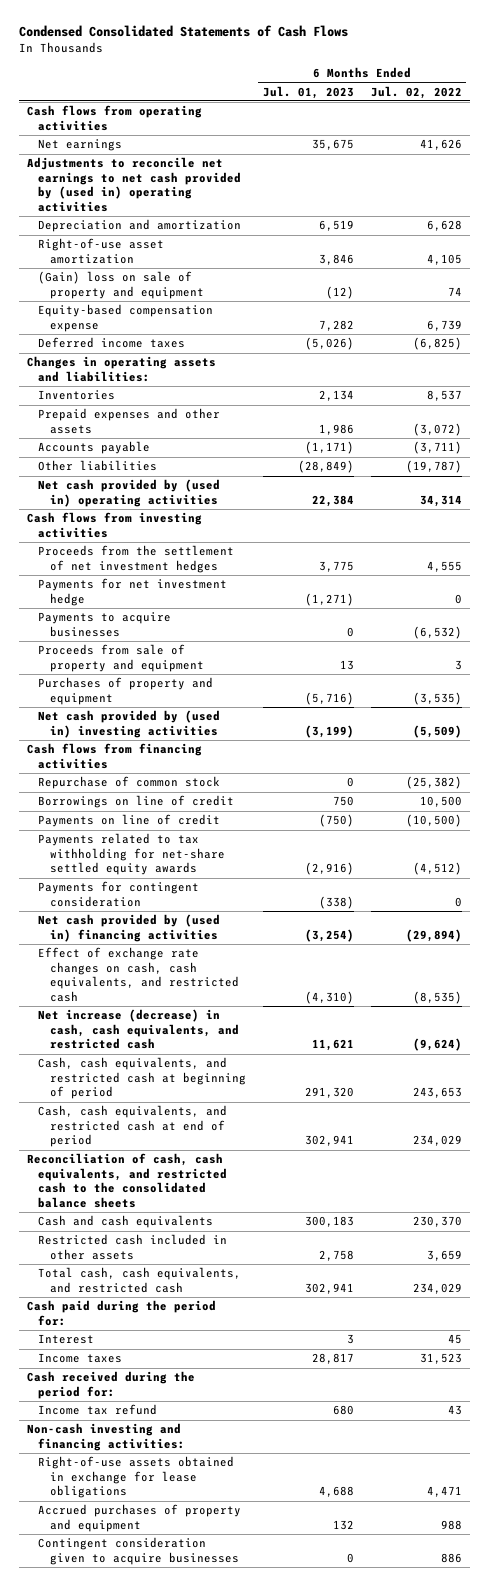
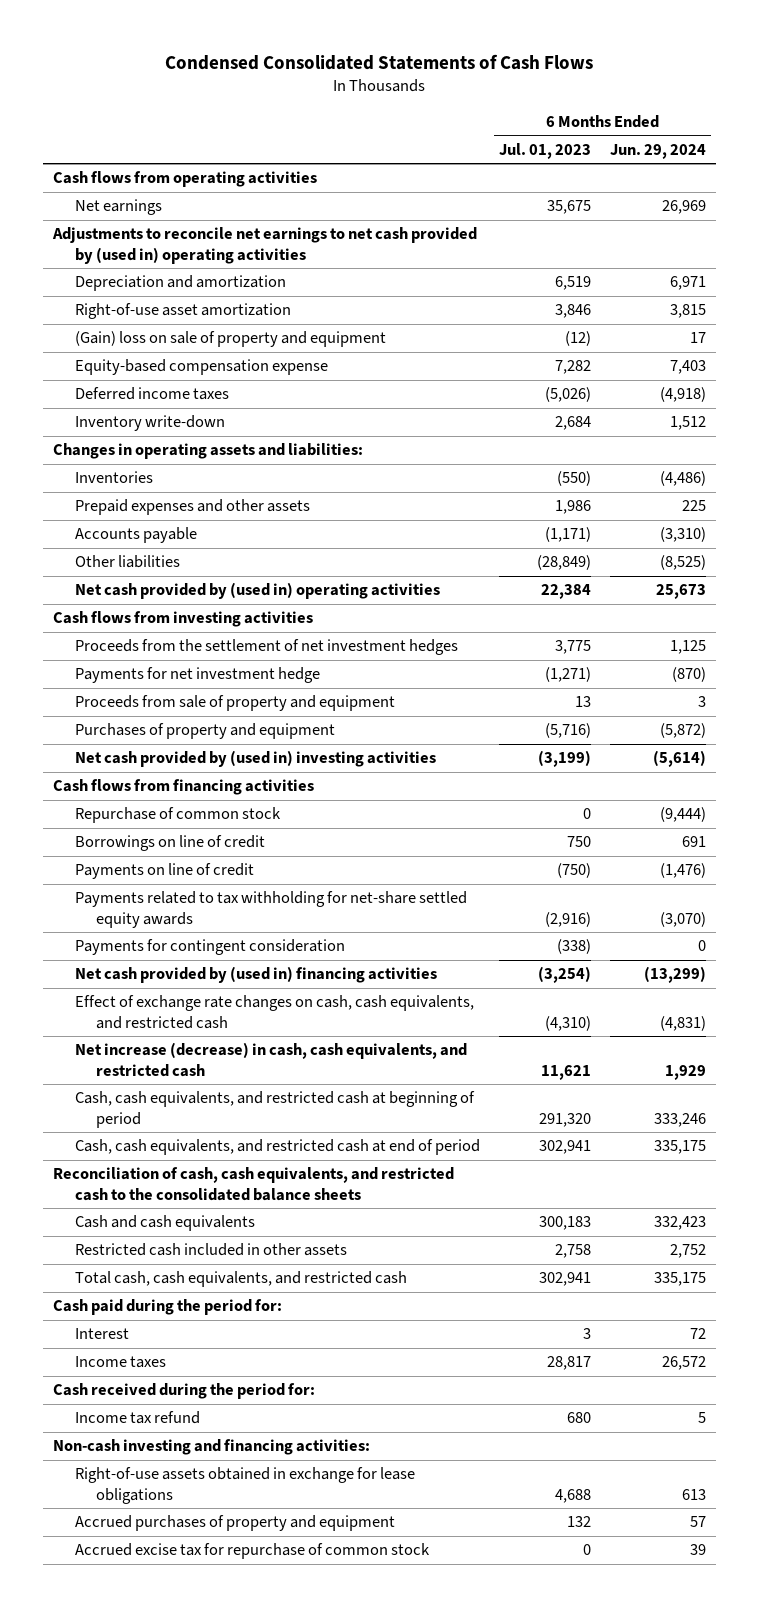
[370,85,462,99] Jul. 02, 2022 -> none
none -> [610,143,707,159] Jun. 29, 2024
none -> [74,415,225,432] Inventory write-down
[318,390,354,402] 2,134 -> [556,471,591,487] (550)
[38,612,172,637] Payments to acquire businesses -> none
[38,1537,239,1565] Contingent consideration given to acquire businesses -> none
none -> [74,1543,430,1560] Accrued excise tax for repurchase of common stock

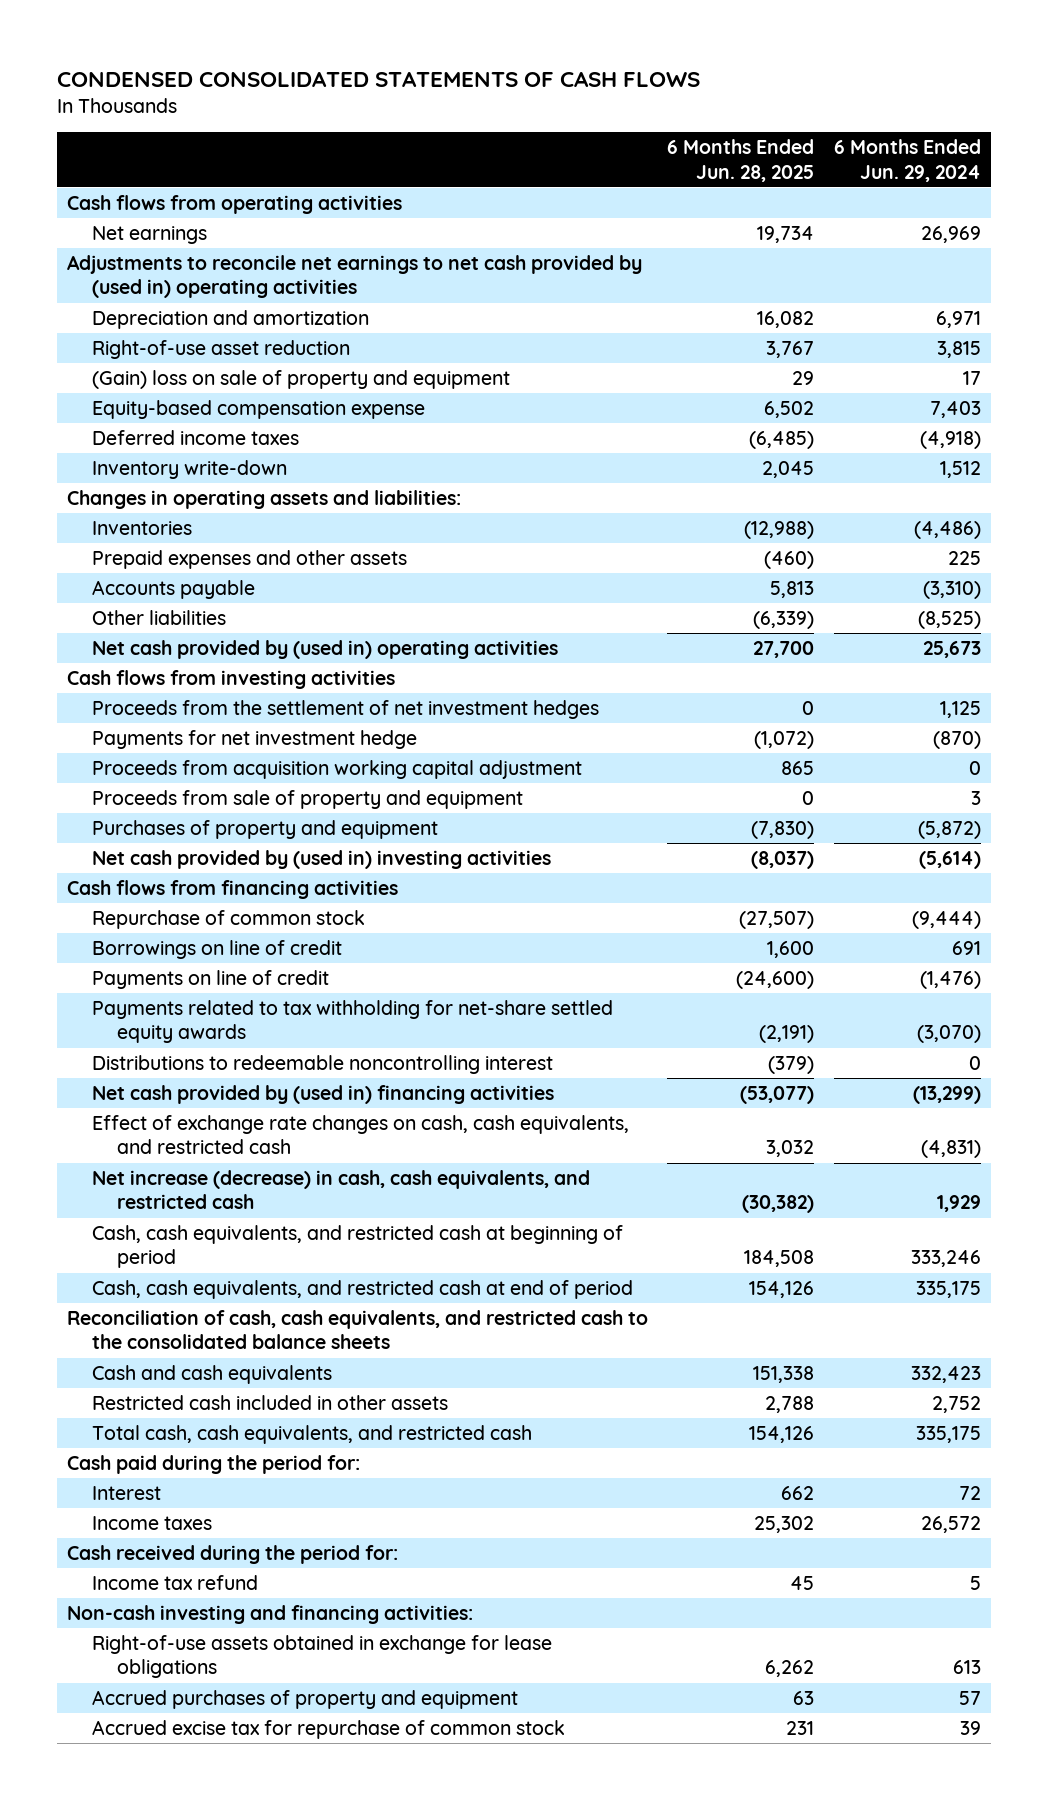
[165,53,594,70] Condensed Consolidated Statements of Cash Flows -> [56,70,700,87] CONDENSED CONSOLIDATED STATEMENTS OF CASH FLOWS
[498,142,591,159] Jul. 01, 2023 -> none
none -> [667,139,815,182] 6 Months Ended Jun. 28, 2025
[74,303,291,320] Right-of-use asset amortization -> [91,340,350,360] Right-of-use asset reduction
none -> [91,760,582,780] Proceeds from acquisition working capital adjustment
[74,939,345,956] Payments for contingent consideration -> none
none -> [91,1055,553,1075] Distributions to redeemable noncontrolling interest

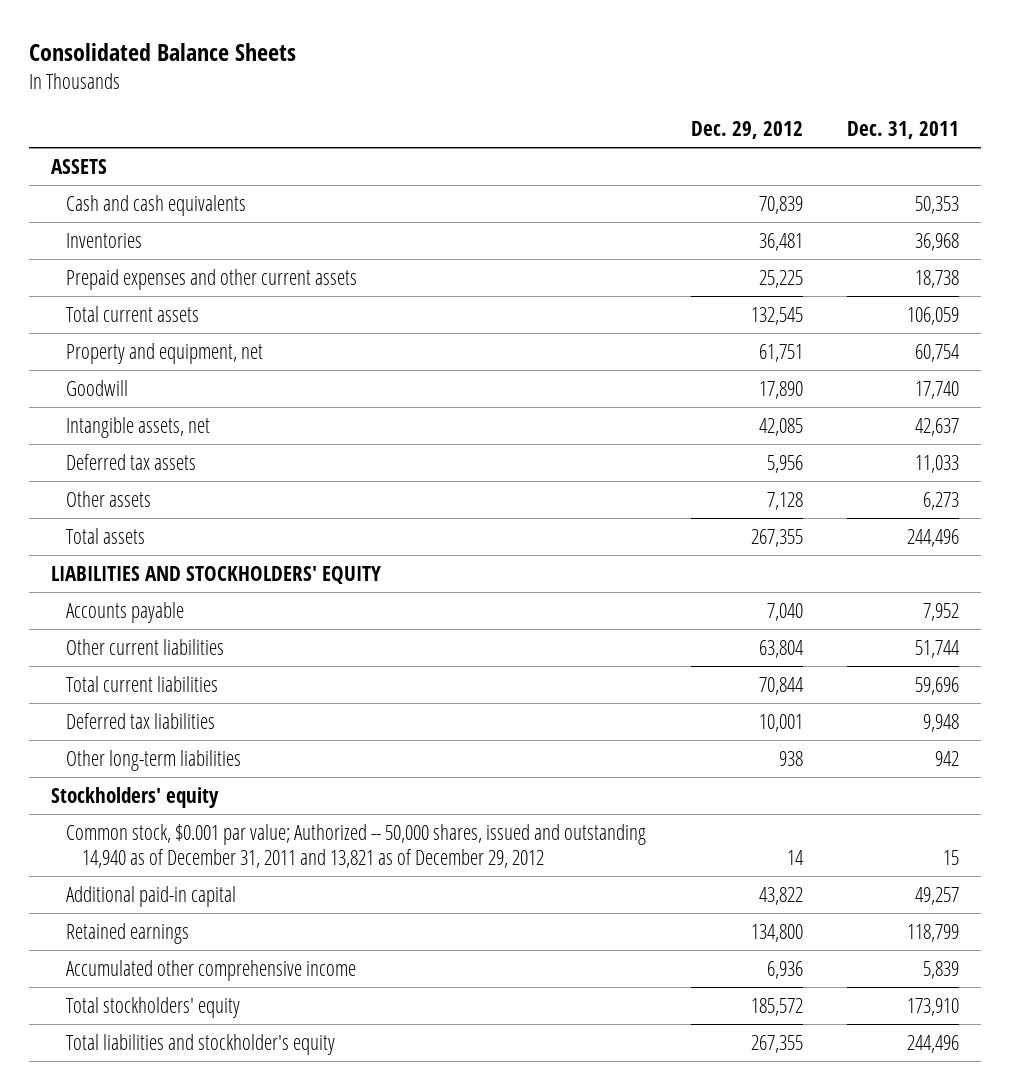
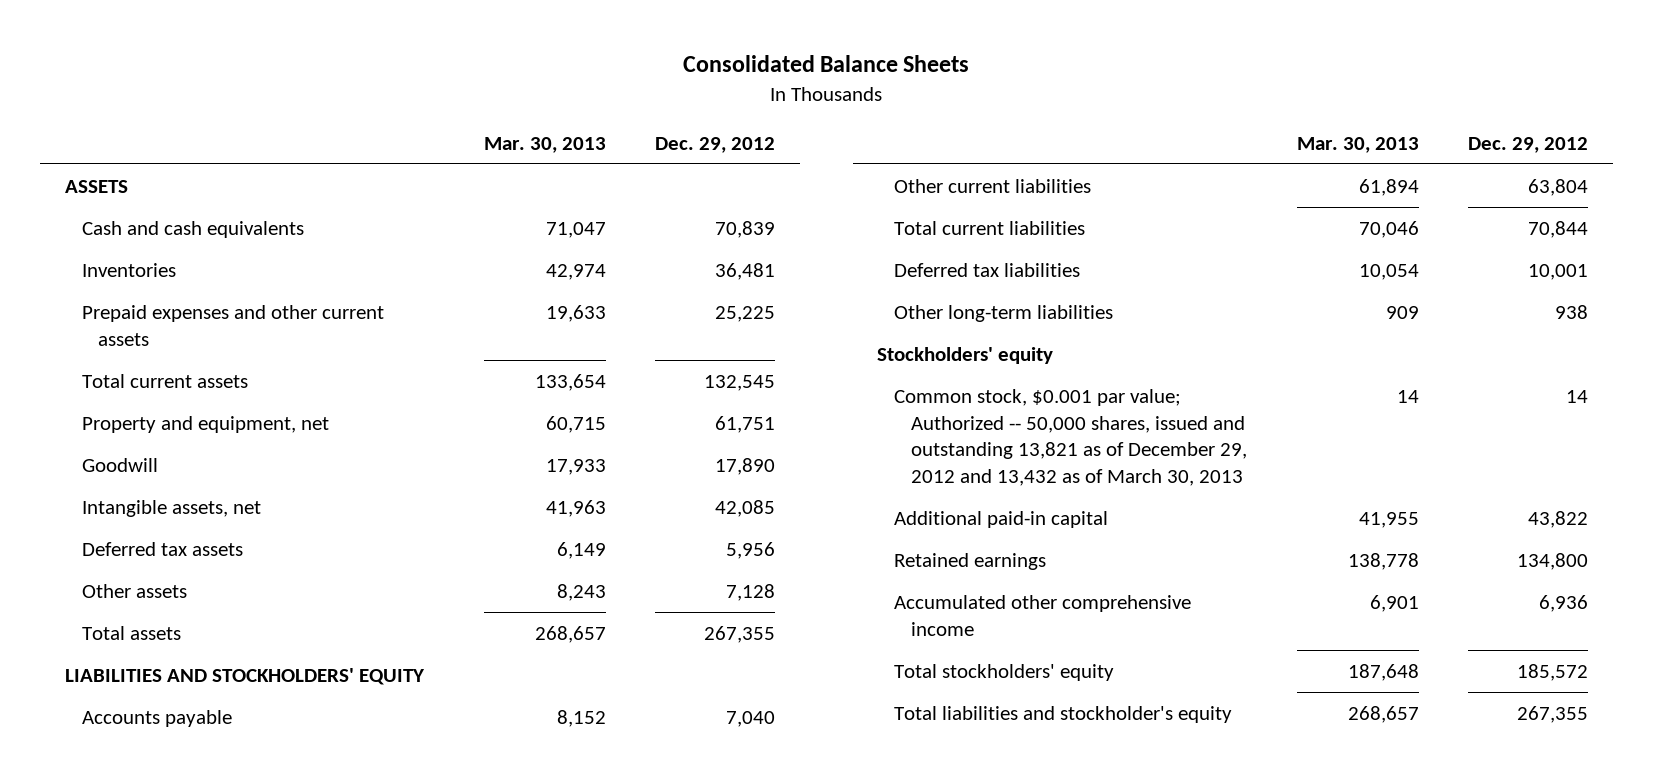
[847,121,960,140] Dec. 31, 2011 -> none
none -> [483,136,606,153] Mar. 30, 2013
[66,823,647,868] Common stock, $0.001 par value; Authorized -- 50,000 shares, issued and outstanding 14,940 as of December 31, 2011 and 13,821 as of December 29, 2012 -> [894,388,1248,487] Common stock, $0.001 par value; Authorized -- 50,000 shares, issued and outstanding 13,821 as of December 29, 2012 and 13,432 as of March 30, 2013

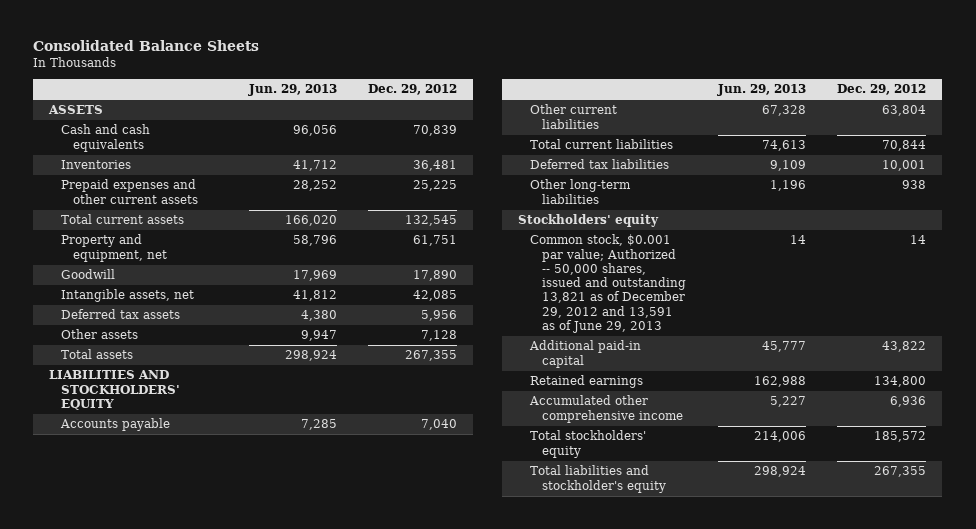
[483,136,606,153] Mar. 30, 2013 -> none
none -> [247,84,337,97] Jun. 29, 2013
[894,388,1248,487] Common stock, $0.001 par value; Authorized -- 50,000 shares, issued and outstanding 13,821 as of December 29, 2012 and 13,432 as of March 30, 2013 -> [530,234,687,333] Common stock, $0.001 par value; Authorized -- 50,000 shares, issued and outstanding 13,821 as of December 29, 2012 and 13,591 as of June 29, 2013

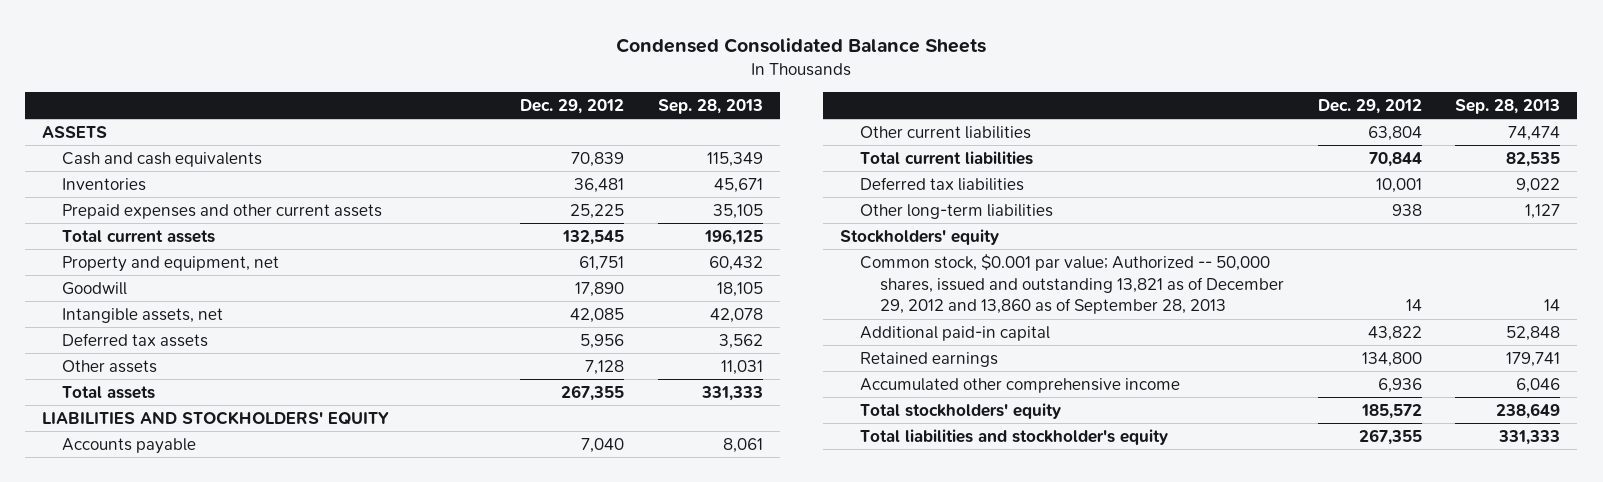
[33,40,260,52] Consolidated Balance Sheets -> [616,37,987,53] Condensed Consolidated Balance Sheets
[247,84,337,97] Jun. 29, 2013 -> none
none -> [658,99,764,115] Sep. 28, 2013
[530,234,687,333] Common stock, $0.001 par value; Authorized -- 50,000 shares, issued and outstanding 13,821 as of December 29, 2012 and 13,591 as of June 29, 2013 -> [859,253,1284,315] Common stock, $0.001 par value; Authorized -- 50,000 shares, issued and outstanding 13,821 as of December 29, 2012 and 13,860 as of September 28, 2013

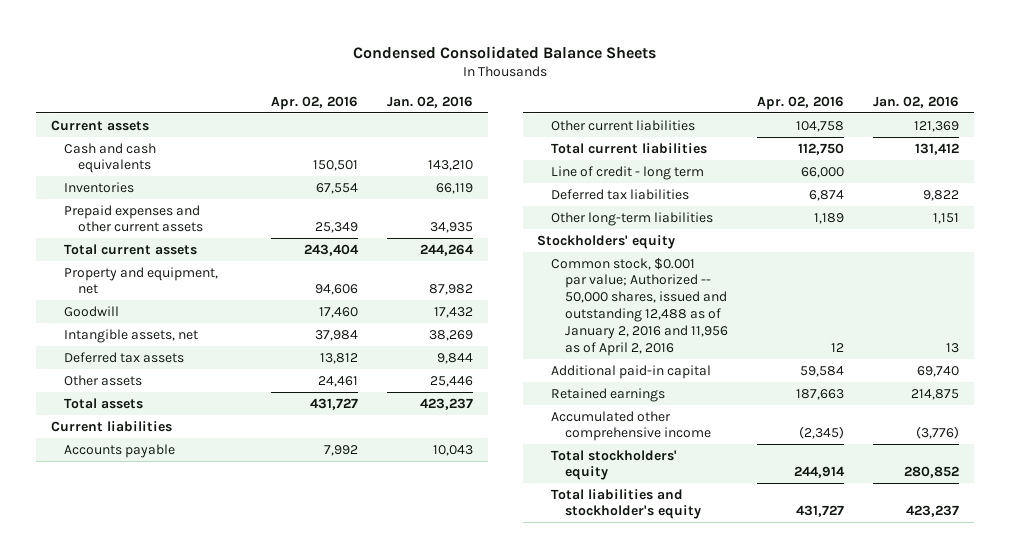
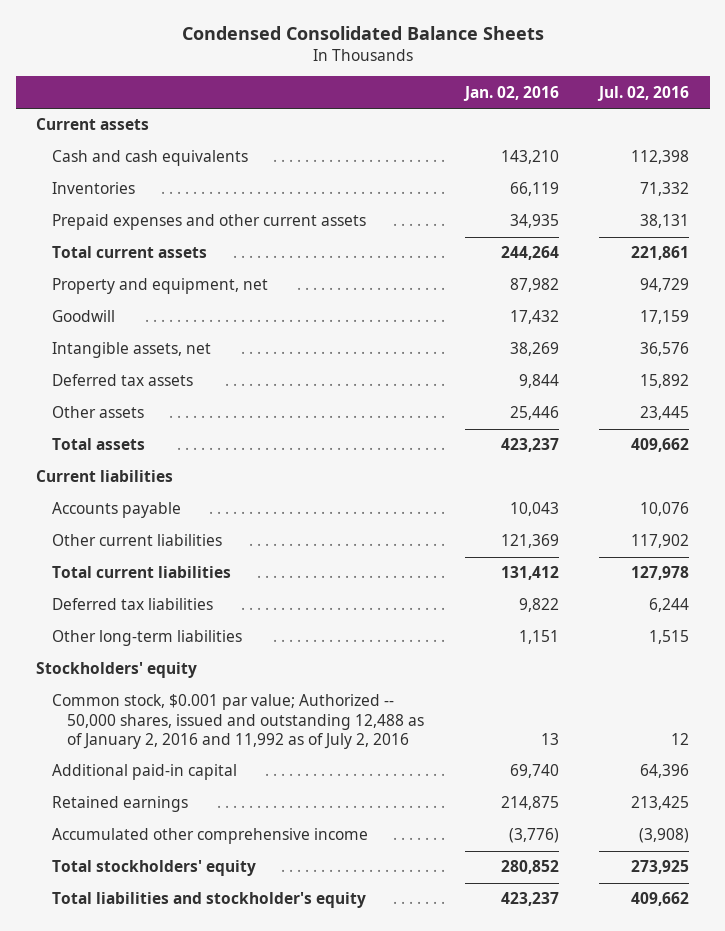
[270,96,358,111] Apr. 02, 2016 -> none
none -> [597,85,690,101] Jul. 02, 2016
[550,165,704,180] Line of credit - long term -> none
[550,257,728,356] Common stock, $0.001 par value; Authorized -- 50,000 shares, issued and outstanding 12,488 as of January 2, 2016 and 11,956 as of April 2, 2016 -> [51,694,425,750] Common stock, $0.001 par value; Authorized -- 50,000 shares, issued and outstanding 12,488 as of January 2, 2016 and 11,992 as of July 2, 2016

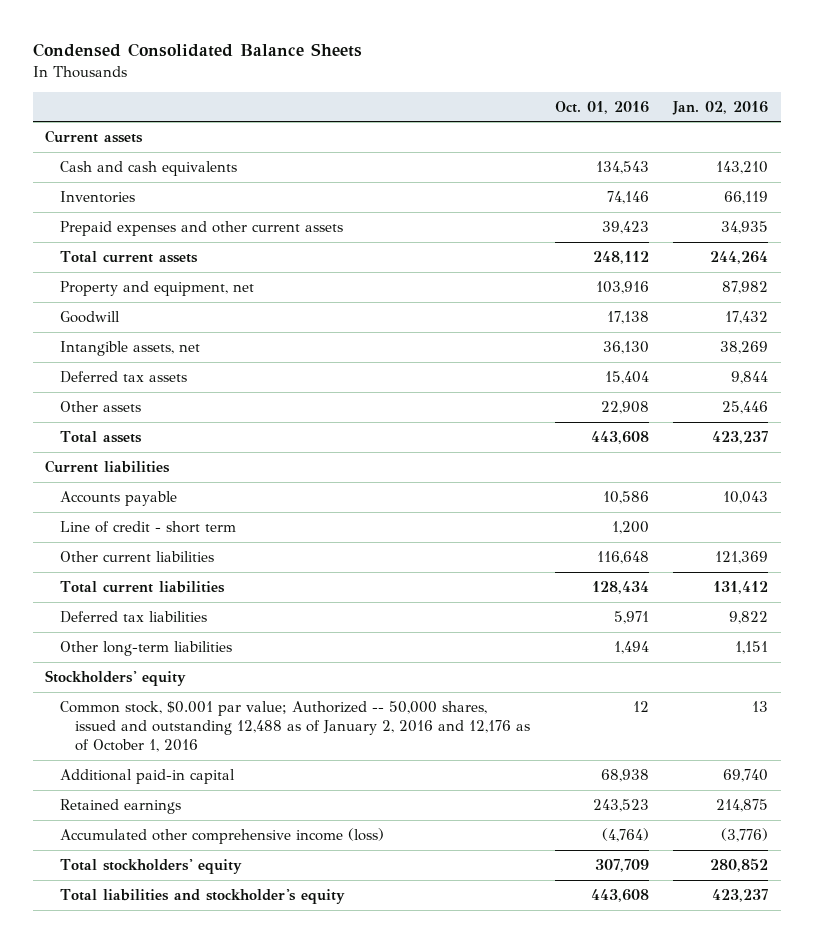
[597,85,690,101] Jul. 02, 2016 -> none
none -> [554,100,649,114] Oct. 01, 2016
none -> [60,521,237,534] Line of credit - short term
[51,694,425,750] Common stock, $0.001 par value; Authorized -- 50,000 shares, issued and outstanding 12,488 as of January 2, 2016 and 11,992 as of July 2, 2016 -> [60,701,531,753] Common stock, $0.001 par value; Authorized -- 50,000 shares, issued and outstanding 12,488 as of January 2, 2016 and 12,176 as of October 1, 2016
[51,828,368,845] Accumulated other comprehensive income -> [60,828,385,845] Accumulated other comprehensive income (loss)

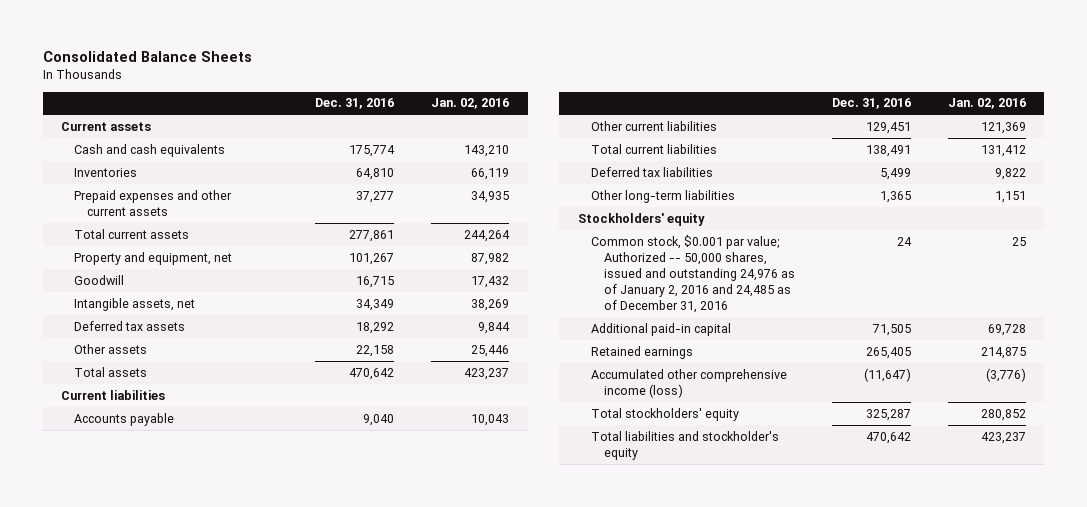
[33,43,363,58] Condensed Consolidated Balance Sheets -> [42,51,252,63] Consolidated Balance Sheets
[554,100,649,114] Oct. 01, 2016 -> none
none -> [315,98,395,110] Dec. 31, 2016
[60,521,237,534] Line of credit - short term -> none
[60,701,531,753] Common stock, $0.001 par value; Authorized -- 50,000 shares, issued and outstanding 12,488 as of January 2, 2016 and 12,176 as of October 1, 2016 -> [590,234,795,314] Common stock, $0.001 par value; Authorized -- 50,000 shares, issued and outstanding 24,976 as of January 2, 2016 and 24,485 as of December 31, 2016
[752,701,769,713] 13 -> [1011,236,1026,246] 25
[723,769,769,783] 69,740 -> [987,323,1026,336] 69,728

